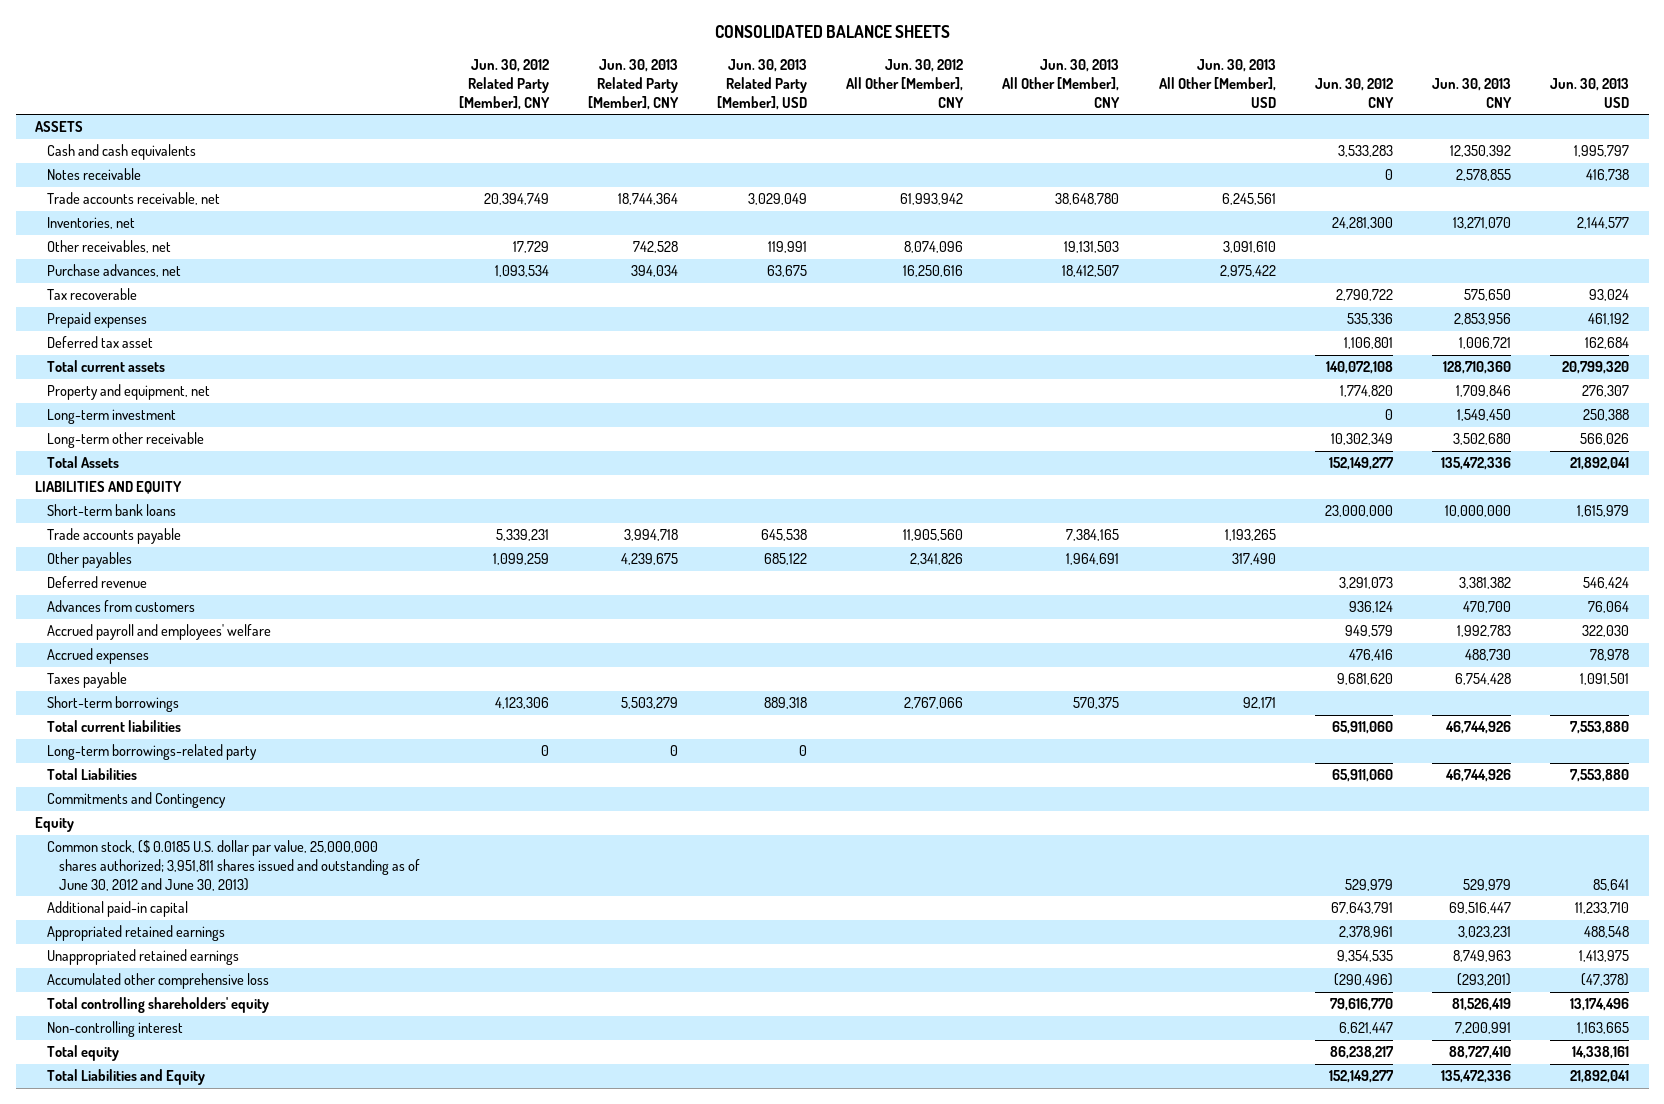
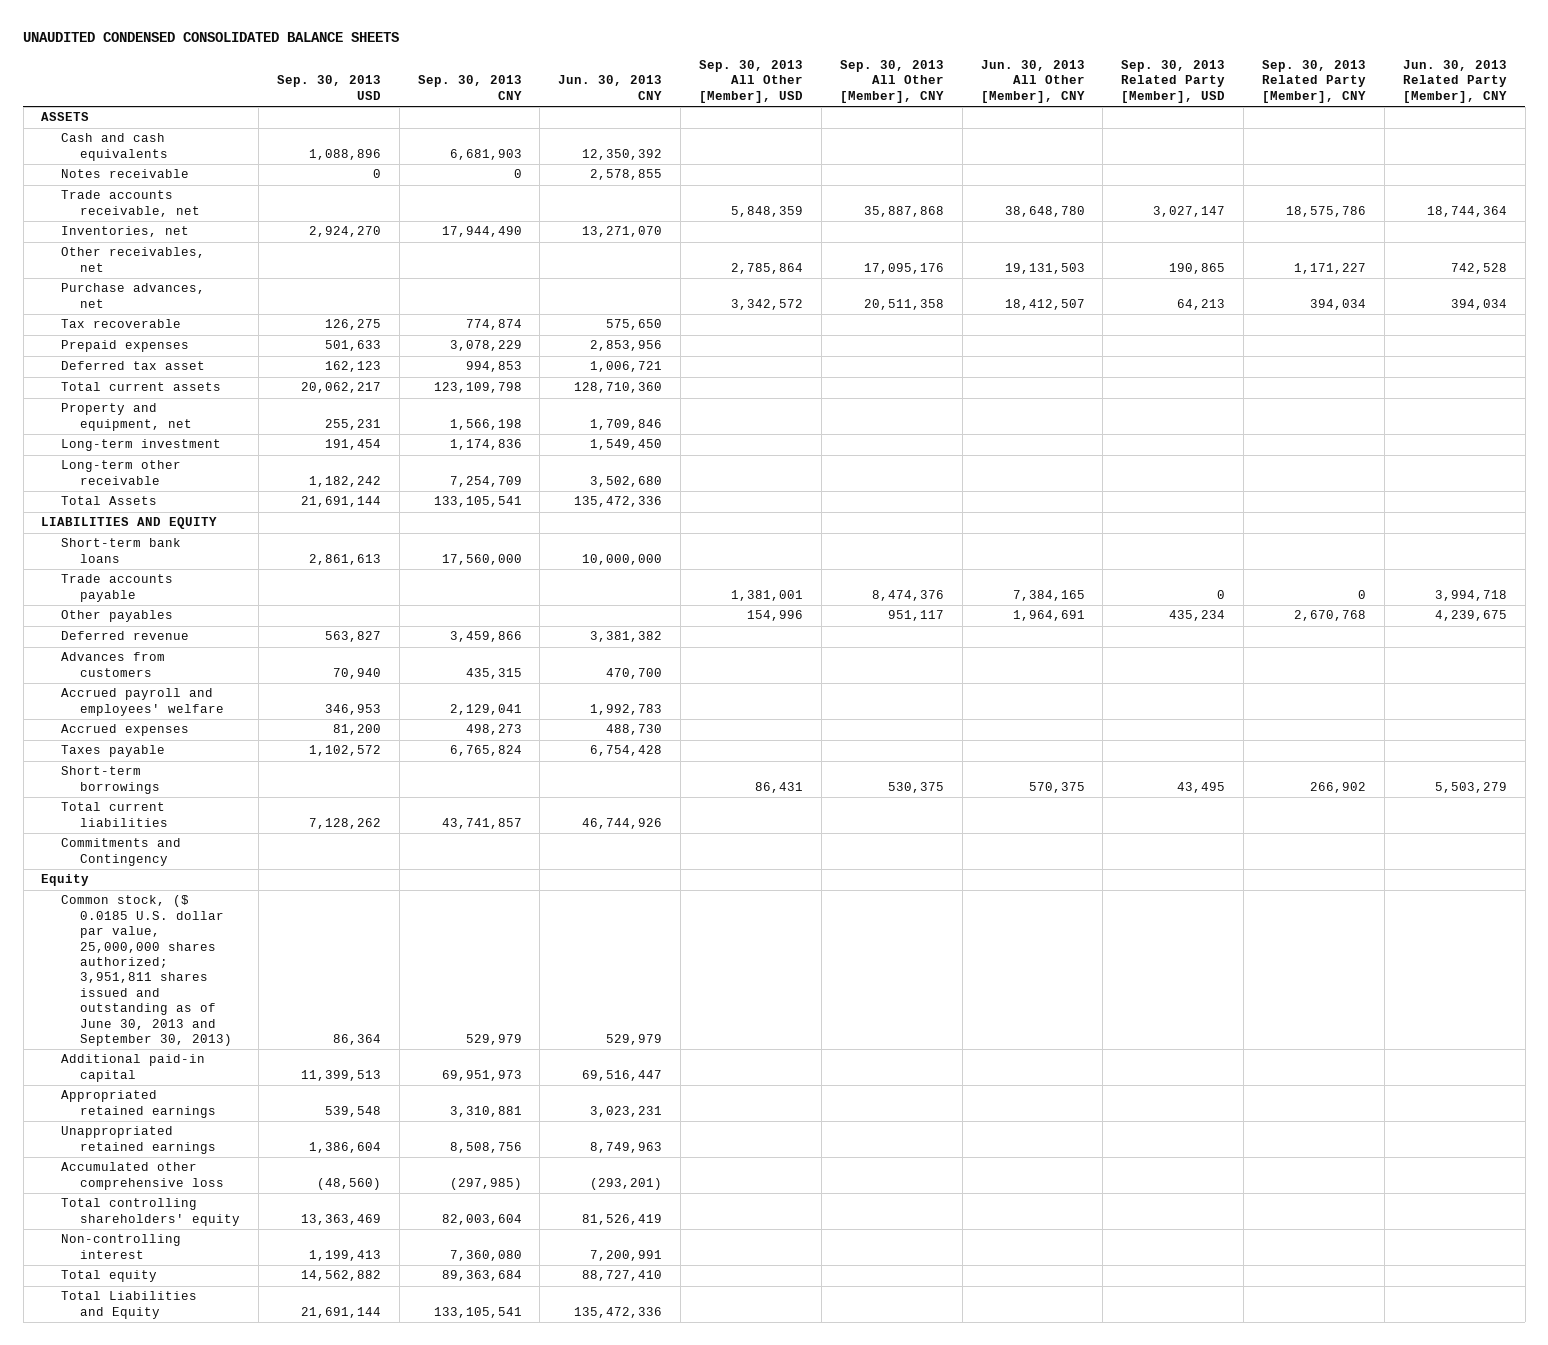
[715,25,951,39] CONSOLIDATED BALANCE SHEETS -> [23,32,400,43] UNAUDITED CONDENSED CONSOLIDATED BALANCE SHEETS
[458,59,550,110] Jun. 30, 2012 Related Party [Member], CNY -> none
[717,59,808,110] Jun. 30, 2013 Related Party [Member], USD -> none
[846,59,965,108] Jun. 30, 2012 All Other [Member], CNY -> none
[1158,59,1276,108] Jun. 30, 2013 All Other [Member], USD -> none
[1314,78,1394,108] Jun. 30, 2012 CNY -> none
[1550,78,1630,108] Jun. 30, 2013 USD -> none
none -> [276,75,381,100] Sep. 30, 2013 USD
none -> [417,75,522,100] Sep. 30, 2013 CNY
none -> [699,59,804,103] Sep. 30, 2013 All Other [Member], USD
none -> [839,59,944,103] Sep. 30, 2013 All Other [Member], CNY
none -> [1121,59,1226,103] Sep. 30, 2013 Related Party [Member], USD
none -> [1261,59,1366,103] Sep. 30, 2013 Related Party [Member], CNY
[46,744,257,761] Long-term borrowings-related party -> none
[46,768,137,781] Total Liabilities -> none
[46,840,420,891] Common stock, ($ 0.0185 U.S. dollar par value, 25,000,000 shares authorized; 3,951,811 shares issued and outstanding as of June 30, 2012 and June 30, 2013) -> [60,895,233,1046] Common stock, ($ 0.0185 U.S. dollar par value, 25,000,000 shares authorized; 3,951,811 shares issued and outstanding as of June 30, 2013 and September 30, 2013)

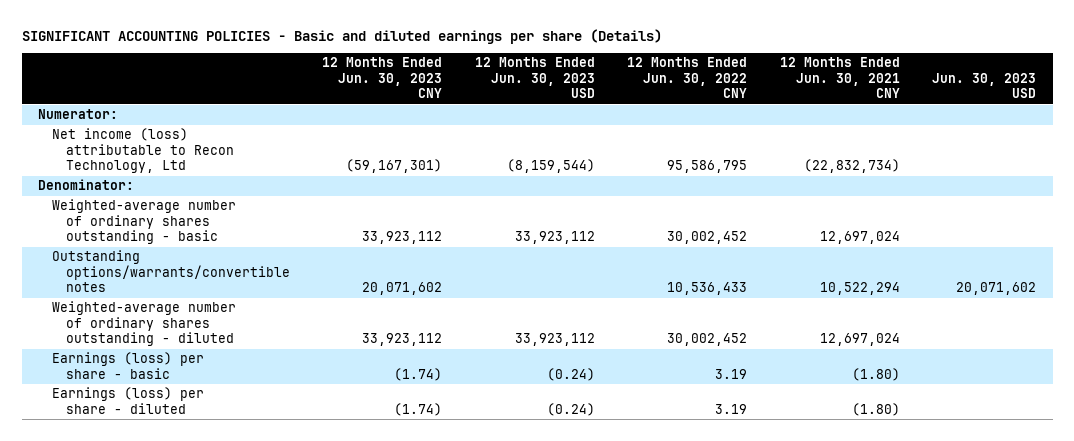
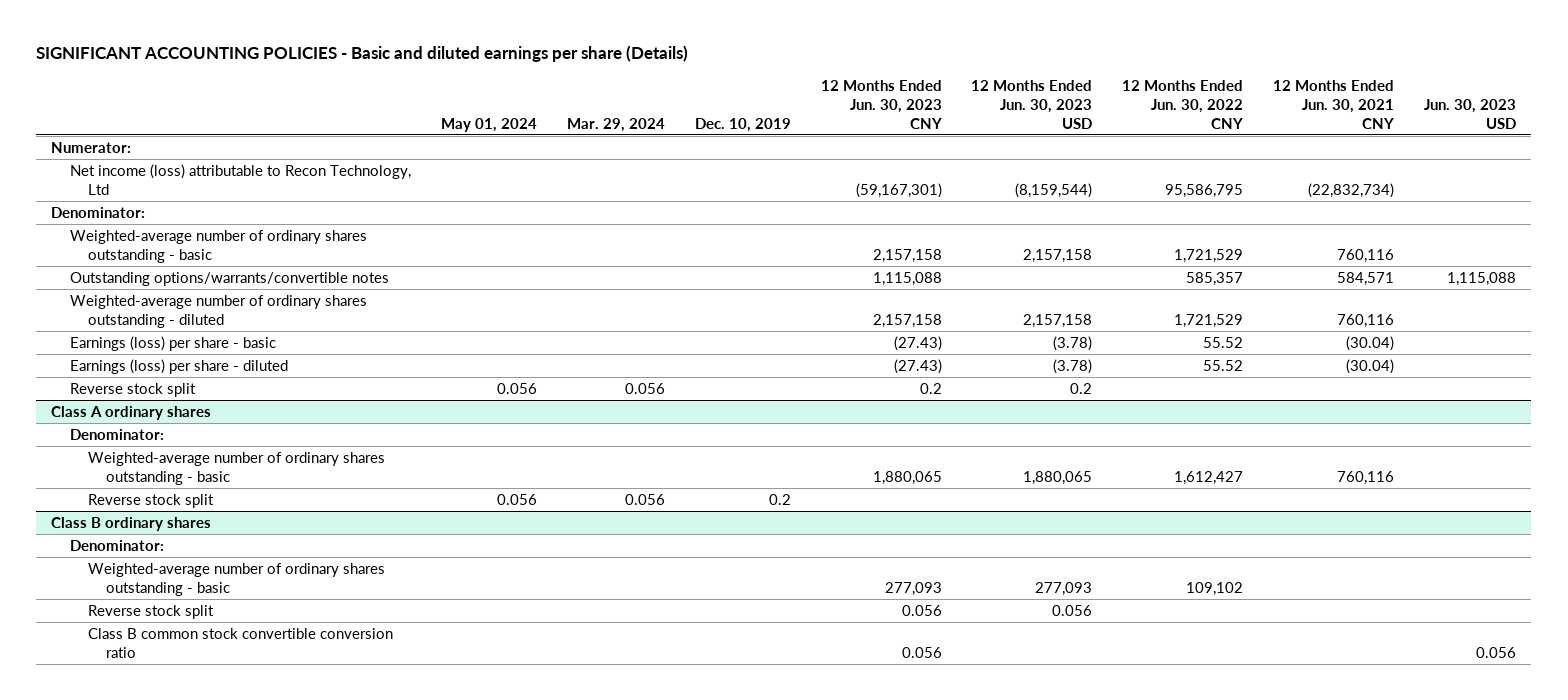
none -> [440,117,537,132] May 01, 2024
none -> [566,117,665,132] Mar. 29, 2024
none -> [694,117,791,132] Dec. 10, 2019
[362,231,443,245] 33,923,112 -> [872,248,942,263] 2,157,158
[514,231,595,245] 33,923,112 -> [1023,248,1093,263] 2,157,158
[667,231,748,245] 30,002,452 -> [1174,248,1244,263] 1,721,529
[819,231,900,245] 12,697,024 -> [1337,248,1395,263] 760,116
[362,282,443,296] 20,071,602 -> [872,272,942,287] 1,115,088
[667,282,748,296] 10,536,433 -> [1186,272,1244,287] 585,357
[819,282,900,296] 10,522,294 -> [1337,272,1395,287] 584,571
[956,282,1037,296] 20,071,602 -> [1447,272,1517,287] 1,115,088
[362,333,443,347] 33,923,112 -> [872,313,942,328] 2,157,158
[514,333,595,347] 33,923,112 -> [1023,313,1093,328] 2,157,158
[667,333,748,347] 30,002,452 -> [1174,313,1244,328] 1,721,529
[819,333,900,347] 12,697,024 -> [1337,313,1395,328] 760,116
[394,367,443,381] (1.74) -> [893,336,942,352] (27.43)
[546,367,595,381] (0.24) -> [1053,336,1093,352] (3.78)
[715,368,748,379] 3.19 -> [1203,337,1244,349] 55.52
[851,367,900,381] (1.80) -> [1346,336,1395,352] (30.04)
[394,402,443,416] (1.74) -> [893,359,942,375] (27.43)
[546,402,595,416] (0.24) -> [1053,359,1093,375] (3.78)
[715,403,748,414] 3.19 -> [1203,360,1244,372] 55.52
[851,402,900,416] (1.80) -> [1346,359,1395,375] (30.04)
none -> [69,383,196,398] Reverse stock split
none -> [51,406,212,421] Class A ordinary shares
none -> [69,429,164,441] Denominator:
none -> [88,452,386,485] Weighted-average number of ordinary shares outstanding - basic
none -> [88,494,215,509] Reverse stock split
none -> [51,517,212,532] Class B ordinary shares
none -> [69,540,164,552] Denominator:
none -> [88,563,386,596] Weighted-average number of ordinary shares outstanding - basic
none -> [88,605,215,620] Reverse stock split
none -> [88,628,394,658] Class B common stock convertible conversion ratio

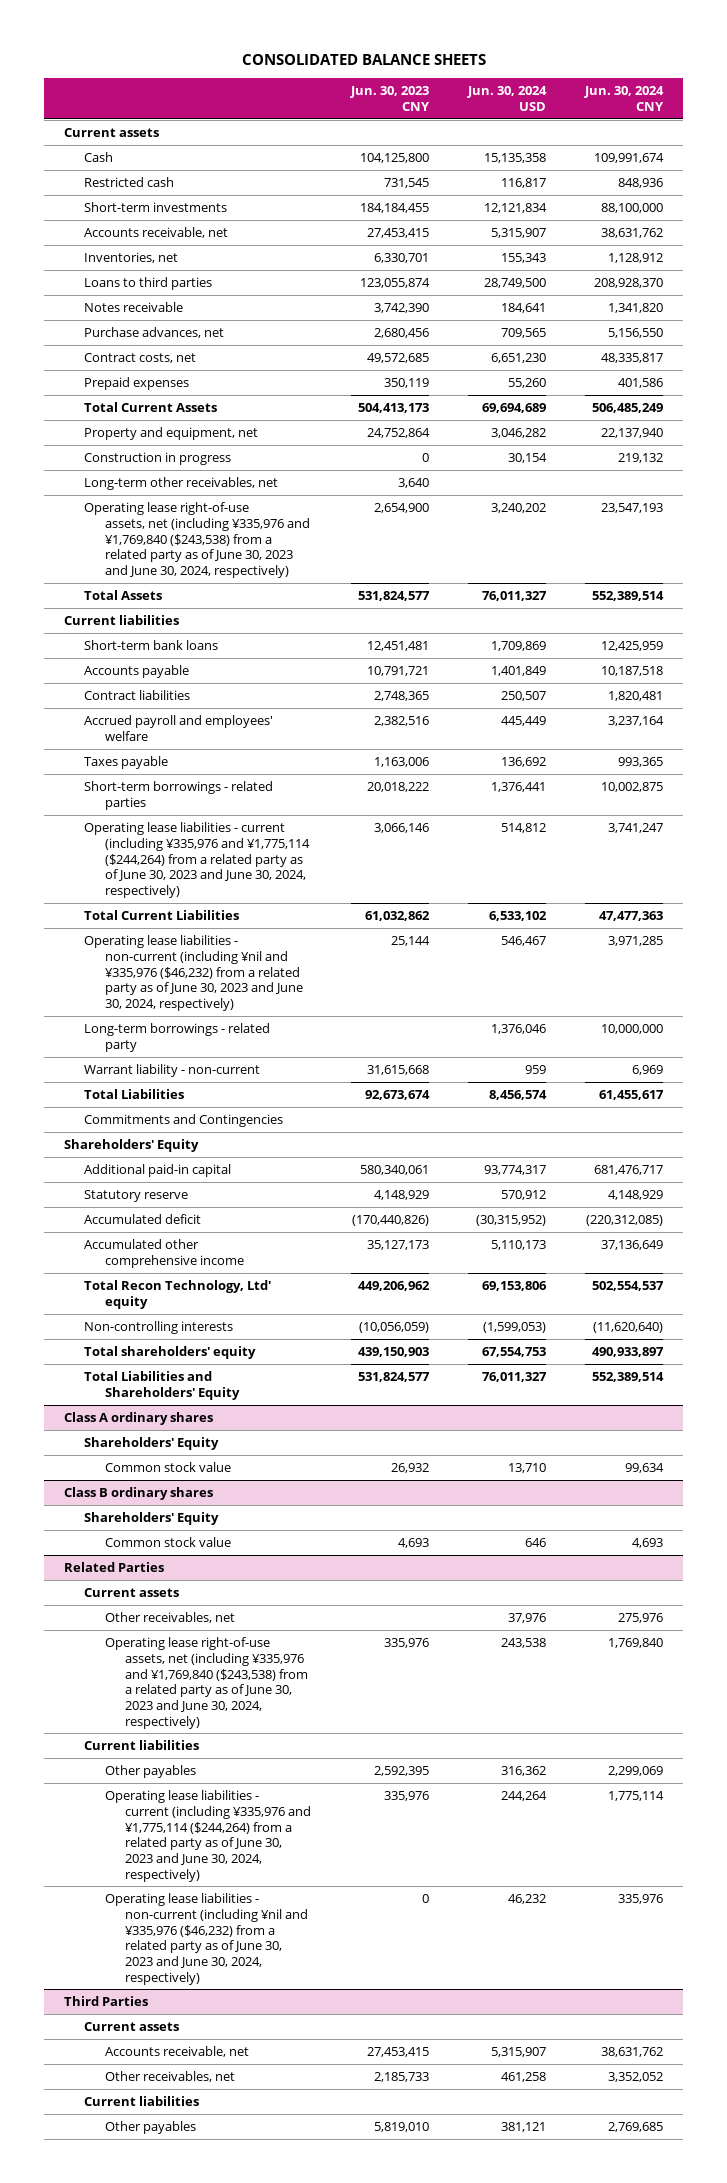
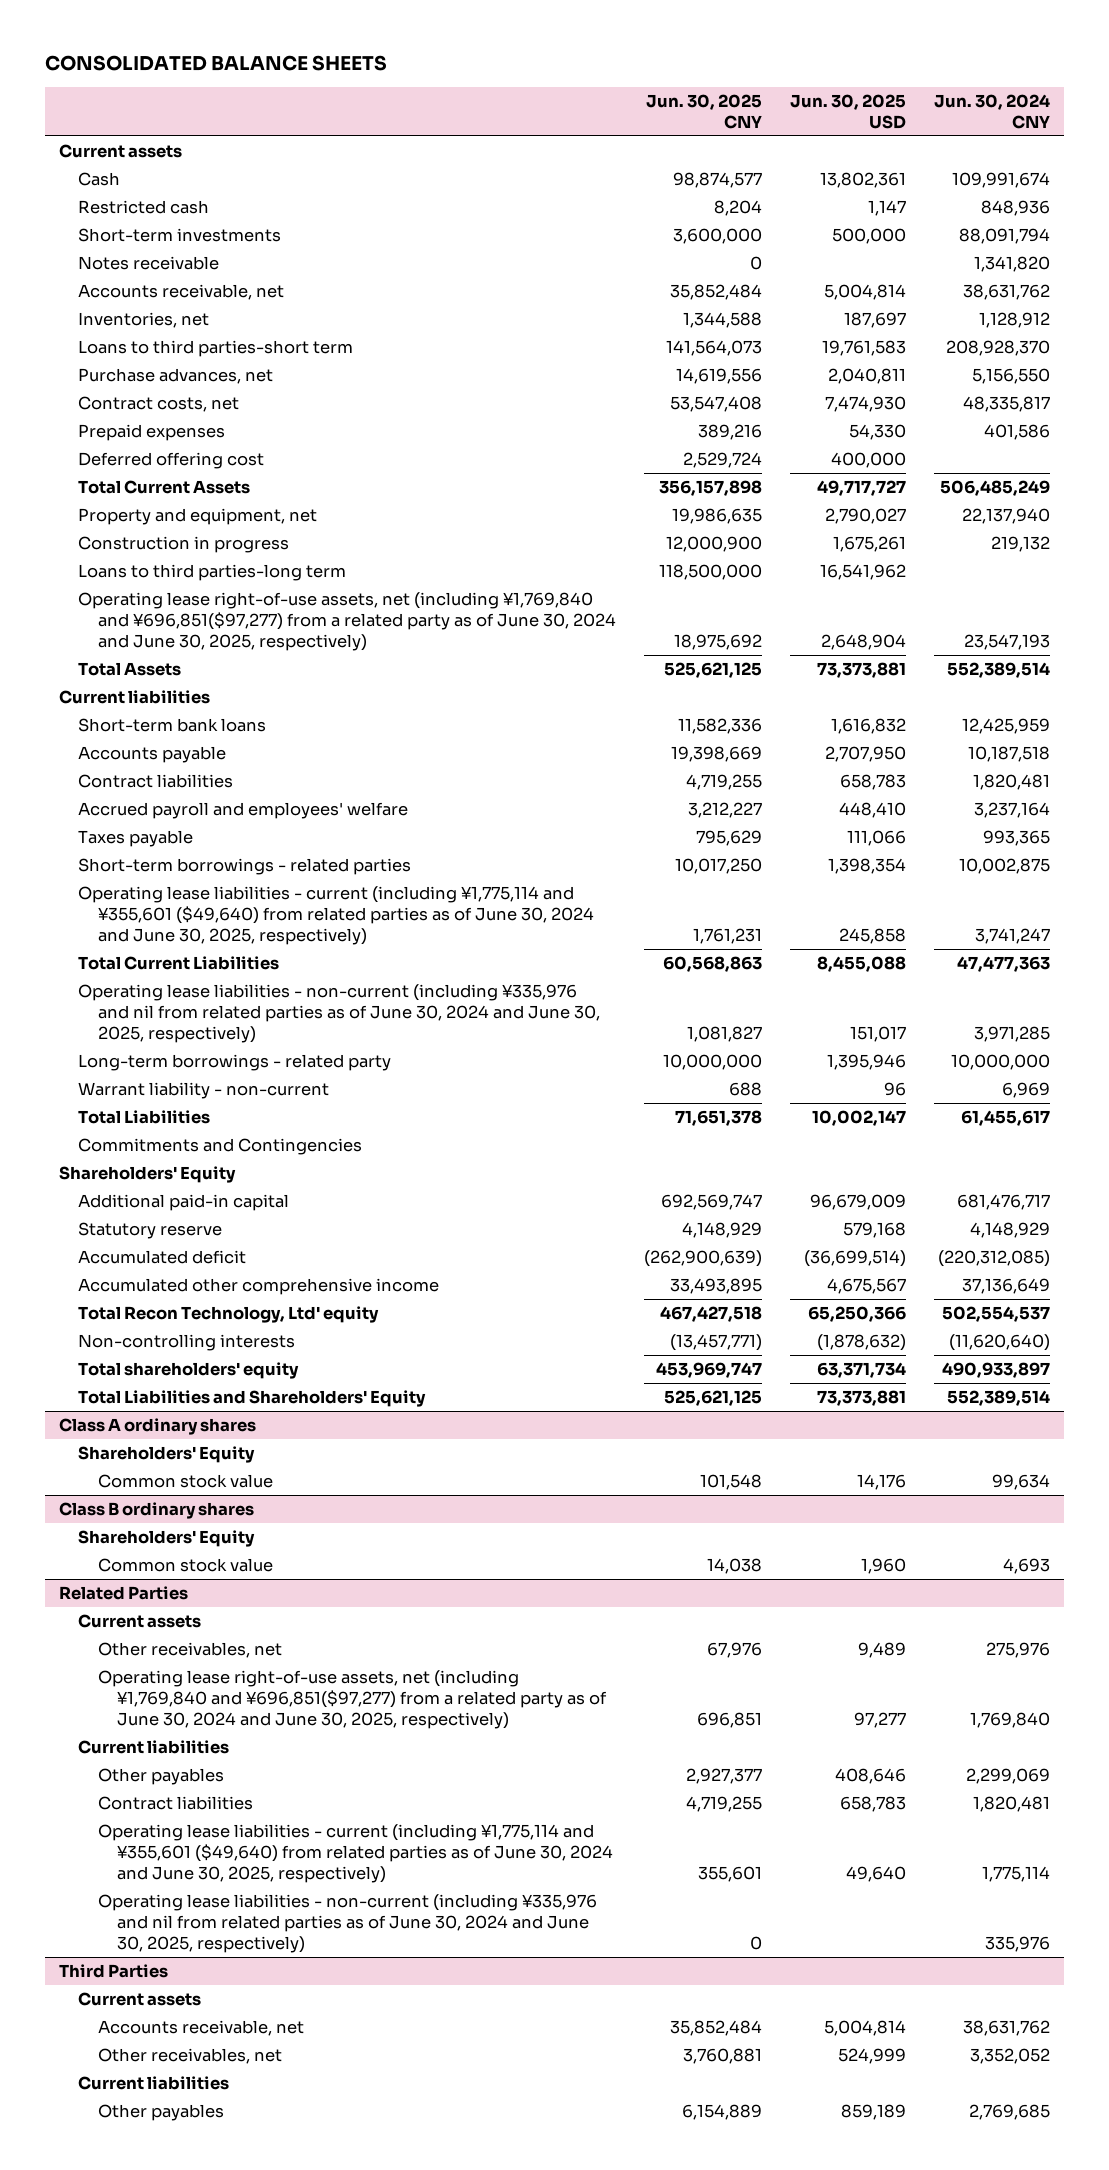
[349,86,430,111] Jun. 30, 2023 CNY -> none
[467,86,548,111] Jun. 30, 2024 USD -> none
none -> [645,93,762,129] Jun. 30, 2025 CNY
none -> [789,93,906,129] Jun. 30, 2025 USD
[601,203,664,214] 88,100,000 -> [958,228,1050,245] 88,091,794
[84,302,184,313] Notes receivable -> [78,256,220,271] Notes receivable
[84,277,213,291] Loans to third parties -> [78,340,354,358] Loans to third parties-short term
none -> [78,452,265,470] Deferred offering cost
[84,477,279,491] Long-term other receivables, net -> none
none -> [78,564,347,582] Loans to third parties-long term
[84,502,310,579] Operating lease right-of-use assets, net (including ¥335,976 and ¥1,769,840 ($243,538) from a related party as of June 30, 2023 and June 30, 2024, respectively) -> [78,592,616,651] Operating lease right-of-use assets, net (including ¥1,769,840 and ¥696,851($97,277) from a related party as of June 30, 2024 and June 30, 2025, respectively)
[84,822,310,899] Operating lease liabilities - current (including ¥335,976 and ¥1,775,114 ($244,264) from a related party as of June 30, 2023 and June 30, 2024, respectively) -> [78,886,594,945] Operating lease liabilities - current (including ¥1,775,114 and ¥355,601 ($49,640) from related parties as of June 30, 2024 and June 30, 2025, respectively)
[84,935,303,1012] Operating lease liabilities - non-current (including ¥nil and ¥335,976 ($46,232) from a related party as of June 30, 2023 and June 30, 2024, respectively) -> [78,984,600,1043] Operating lease liabilities - non-current (including ¥335,976 and nil from related parties as of June 30, 2024 and June 30, 2025, respectively)
[104,1637,309,1729] Operating lease right-of-use assets, net (including ¥335,976 and ¥1,769,840 ($243,538) from a related party as of June 30, 2023 and June 30, 2024, respectively) -> [97,1670,607,1729] Operating lease right-of-use assets, net (including ¥1,769,840 and ¥696,851($97,277) from a related party as of June 30, 2024 and June 30, 2025, respectively)
none -> [97,1796,253,1811] Contract liabilities
[104,1790,312,1882] Operating lease liabilities - current (including ¥335,976 and ¥1,775,114 ($244,264) from a related party as of June 30, 2023 and June 30, 2024, respectively) -> [97,1824,613,1883] Operating lease liabilities - current (including ¥1,775,114 and ¥355,601 ($49,640) from related parties as of June 30, 2024 and June 30, 2025, respectively)
[104,1893,309,1985] Operating lease liabilities - non-current (including ¥nil and ¥335,976 ($46,232) from a related party as of June 30, 2023 and June 30, 2024, respectively) -> [97,1894,597,1953] Operating lease liabilities - non-current (including ¥335,976 and nil from related parties as of June 30, 2024 and June 30, 2025, respectively)

